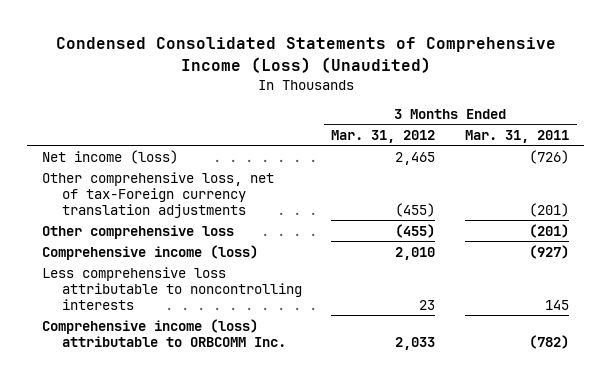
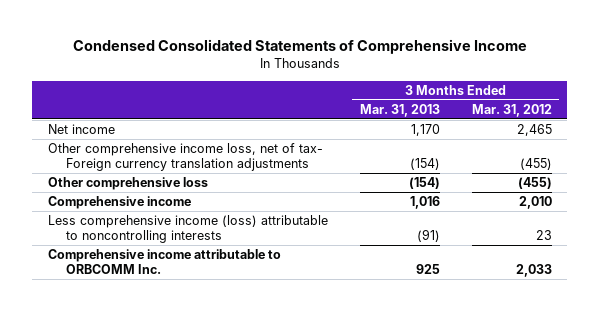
[55,36,556,73] Condensed Consolidated Statements of Comprehensive Income (Loss) (Unaudited) -> [72,39,527,55] Condensed Consolidated Statements of Comprehensive Income
[465,130,570,144] Mar. 31, 2011 -> none
none -> [359,103,440,117] Mar. 31, 2013
[41,149,178,164] Net income (loss) -> [47,124,115,135] Net income
[41,171,274,218] Other comprehensive loss, net of tax-Foreign currency translation adjustments -> [47,143,323,171] Other comprehensive income loss, net of tax- Foreign currency translation adjustments
[41,244,258,260] Comprehensive income (loss) -> [47,196,191,210] Comprehensive income
[41,266,302,310] Less comprehensive loss attributable to noncontrolling interests -> [47,215,328,243] Less comprehensive income (loss) attributable to noncontrolling interests
[41,318,286,347] Comprehensive income (loss) attributable to ORBCOMM Inc. -> [47,249,281,274] Comprehensive income attributable to ORBCOMM Inc.

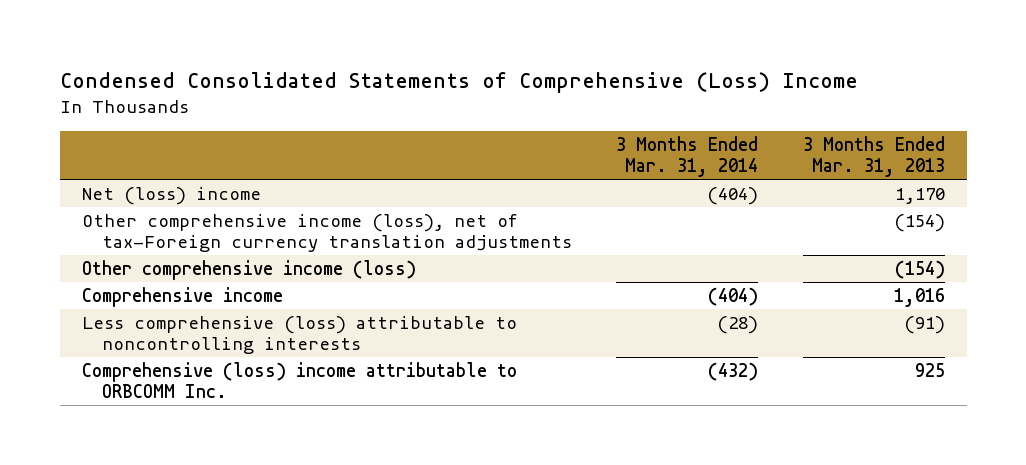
[72,39,527,55] Condensed Consolidated Statements of Comprehensive Income -> [59,72,858,94] Condensed Consolidated Statements of Comprehensive (Loss) Income
[471,103,552,117] Mar. 31, 2012 -> none
none -> [616,136,759,178] 3 Months Ended Mar. 31, 2014
[47,124,115,135] Net income -> [81,186,261,205] Net (loss) income
[47,143,323,171] Other comprehensive income loss, net of tax- Foreign currency translation adjustments -> [81,213,572,253] Other comprehensive income (loss), net of tax-Foreign currency translation adjustments
[47,177,208,191] Other comprehensive loss -> [81,259,416,280] Other comprehensive income (loss)
[47,215,328,243] Less comprehensive income (loss) attributable to noncontrolling interests -> [81,315,517,355] Less comprehensive (loss) attributable to noncontrolling interests
[47,249,281,274] Comprehensive income attributable to ORBCOMM Inc. -> [81,361,517,399] Comprehensive (loss) income attributable to ORBCOMM Inc.

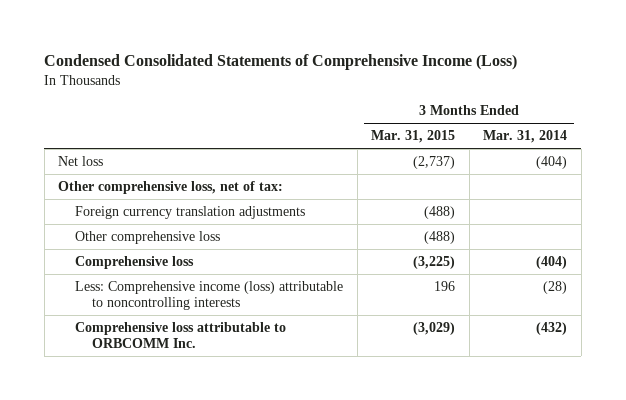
[59,72,858,94] Condensed Consolidated Statements of Comprehensive (Loss) Income -> [44,53,518,70] Condensed Consolidated Statements of Comprehensive Income (Loss)
[802,136,945,178] 3 Months Ended Mar. 31, 2013 -> none
none -> [371,130,456,144] Mar. 31, 2015
[81,186,261,205] Net (loss) income -> [58,155,104,166] Net loss
none -> [58,180,284,194] Other comprehensive loss, net of tax:
[81,213,572,253] Other comprehensive income (loss), net of tax-Foreign currency translation adjustments -> [75,205,306,219] Foreign currency translation adjustments
[81,259,416,280] Other comprehensive income (loss) -> [75,230,221,244] Other comprehensive loss
[81,286,283,307] Comprehensive income -> [75,255,195,269] Comprehensive loss
[81,315,517,355] Less comprehensive (loss) attributable to noncontrolling interests -> [75,280,344,311] Less: Comprehensive income (loss) attributable to noncontrolling interests
[81,361,517,399] Comprehensive (loss) income attributable to ORBCOMM Inc. -> [75,321,287,349] Comprehensive loss attributable to ORBCOMM Inc.

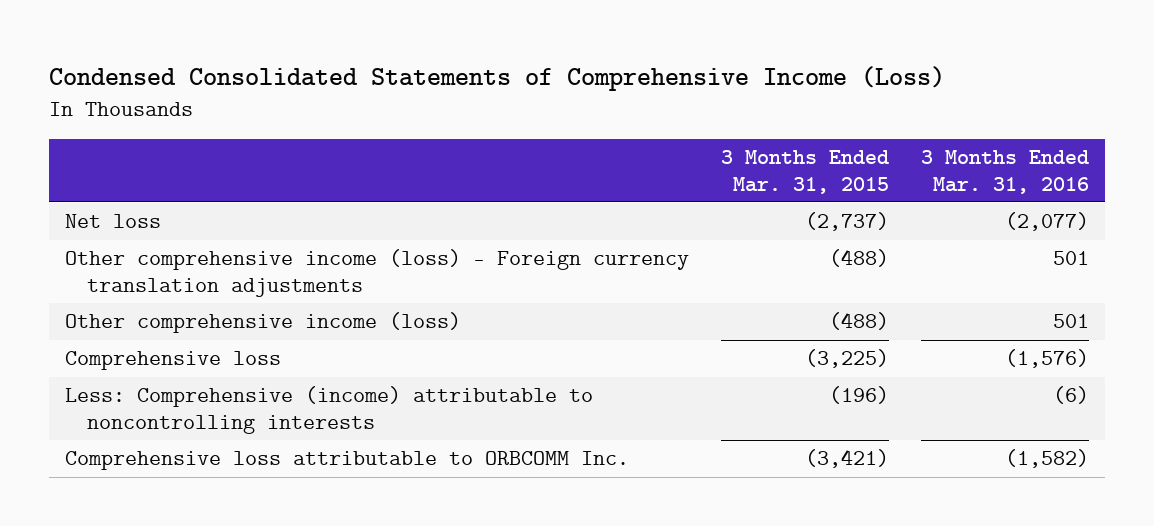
[483,130,568,144] Mar. 31, 2014 -> none
none -> [920,149,1089,194] 3 Months Ended Mar. 31, 2016
[58,180,284,194] Other comprehensive loss, net of tax: -> none
[75,205,306,219] Foreign currency translation adjustments -> [65,249,690,298] Other comprehensive income (loss) - Foreign currency translation adjustments
[75,230,221,244] Other comprehensive loss -> [65,312,462,334] Other comprehensive income (loss)
[75,280,344,311] Less: Comprehensive income (loss) attributable to noncontrolling interests -> [65,386,594,435] Less: Comprehensive (income) attributable to noncontrolling interests
[434,280,456,291] 196 -> [828,386,889,405] (196)
[413,321,456,335] (3,029) -> [804,449,889,469] (3,421)

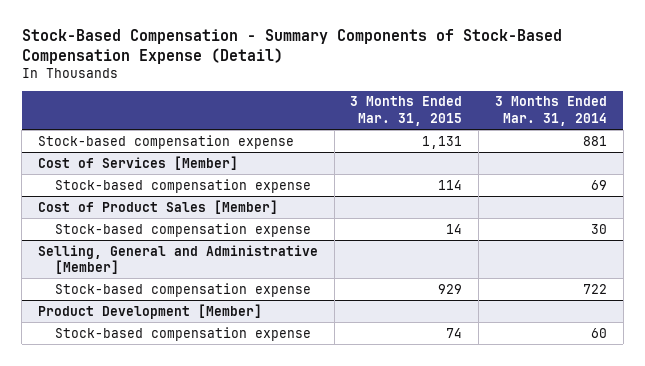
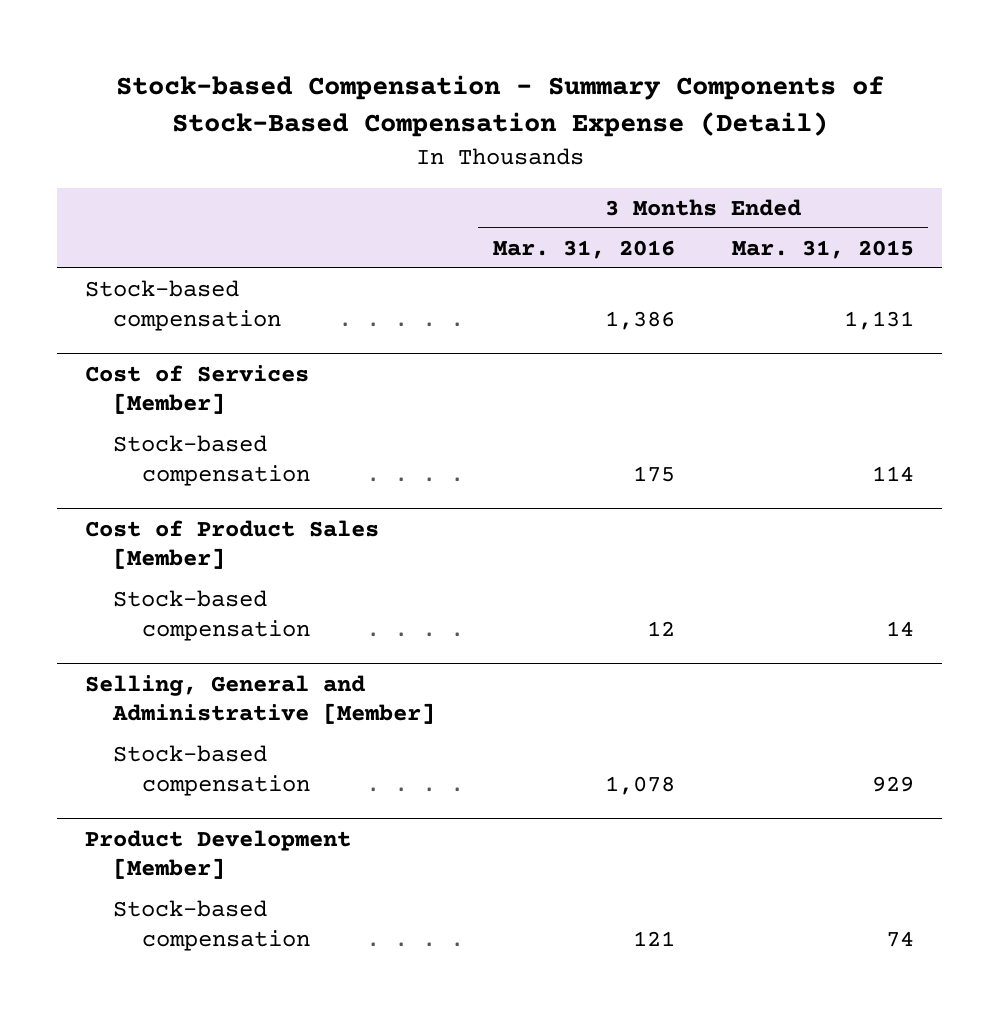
[21,29,562,64] Stock-Based Compensation - Summary Components of Stock-Based Compensation Expense (Detail) -> [115,75,884,138] Stock-based Compensation - Summary Components of Stock-Based Compensation Expense (Detail)
[494,96,607,126] 3 Months Ended Mar. 31, 2014 -> none
none -> [492,239,675,259] Mar. 31, 2016
[37,134,294,149] Stock-based compensation expense -> [85,279,282,331] Stock-based compensation
[55,178,312,193] Stock-based compensation expense -> [113,434,310,486] Stock-based compensation
[55,222,312,237] Stock-based compensation expense -> [113,589,310,641] Stock-based compensation
[55,282,312,297] Stock-based compensation expense -> [113,744,310,796] Stock-based compensation
[55,326,312,341] Stock-based compensation expense -> [113,899,310,951] Stock-based compensation

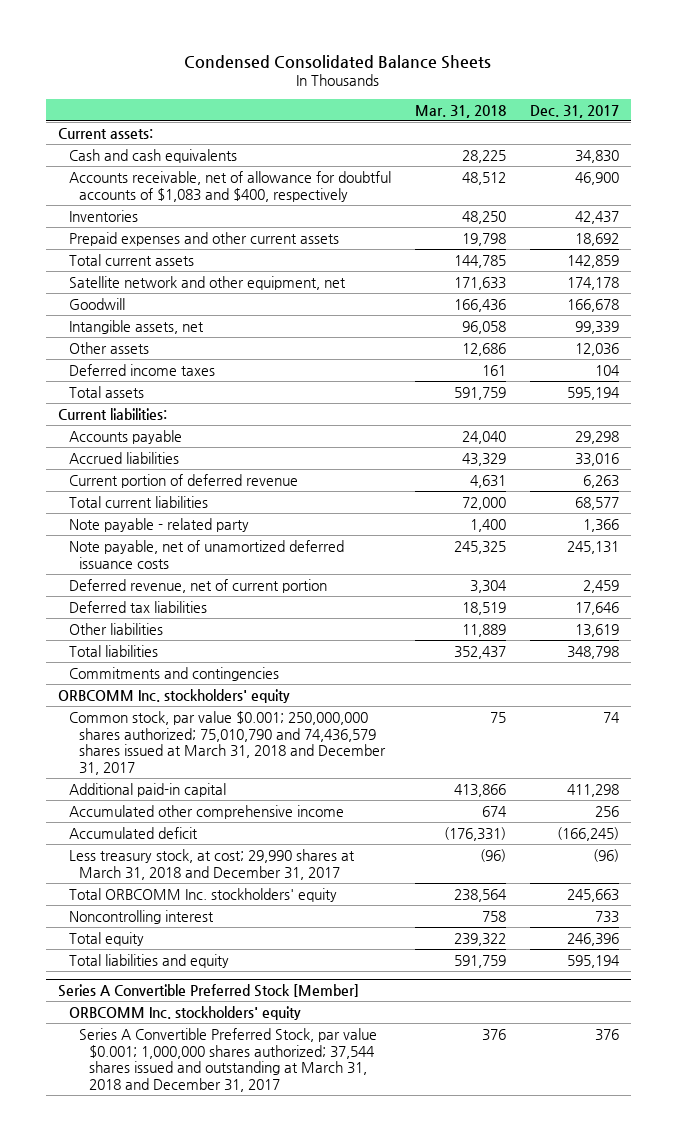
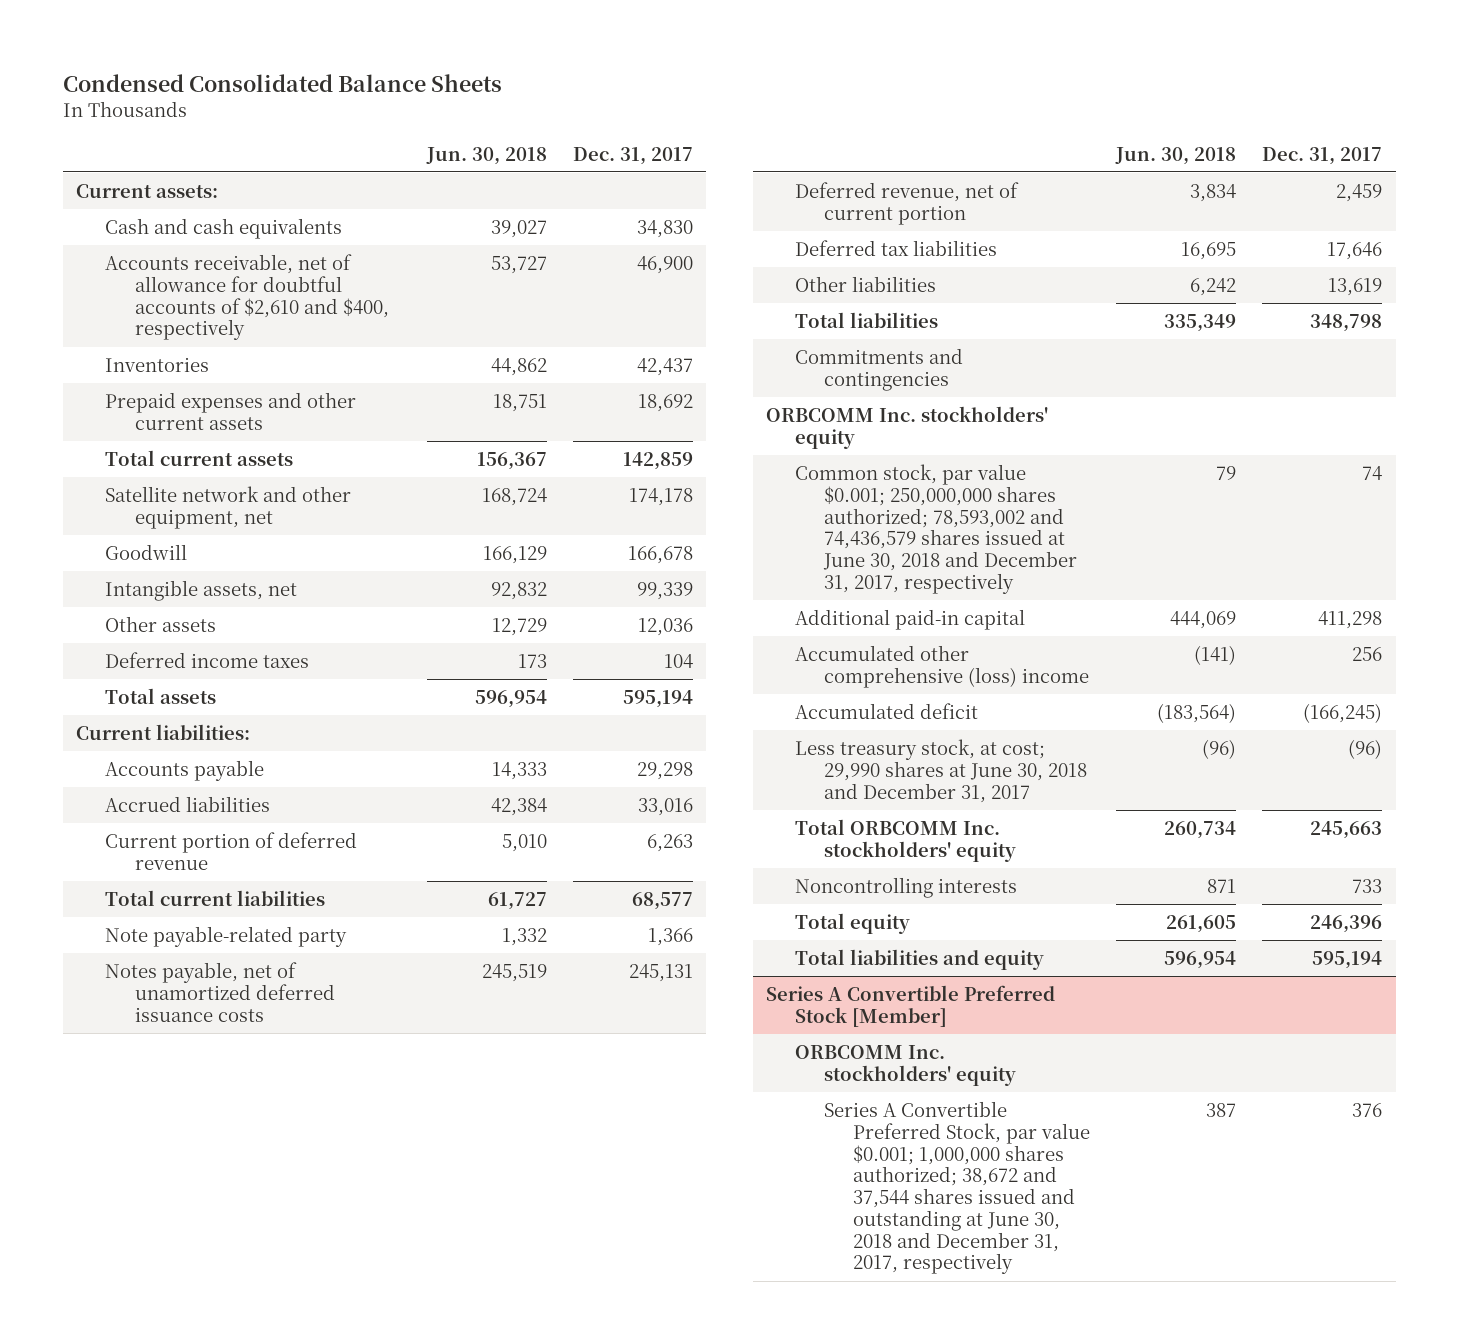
[414,104,506,118] Mar. 31, 2018 -> none
none -> [425,146,547,165] Jun. 30, 2018
[68,170,391,202] Accounts receivable, net of allowance for doubtful accounts of $1,083 and $400, respectively -> [105,253,389,341] Accounts receivable, net of allowance for doubtful accounts of $2,610 and $400, respectively
[68,517,249,532] Note payable - related party -> [105,925,348,947] Note payable-related party
[68,539,344,569] Note payable, net of unamortized deferred issuance costs -> [105,961,335,1022] Notes payable, net of unamortized deferred issuance costs
[68,710,386,776] Common stock, par value $0.001; 250,000,000 shares authorized; 75,010,790 and 74,436,579 shares issued at March 31, 2018 and December 31, 2017 -> [794,463,1077,594] Common stock, par value $0.001; 250,000,000 shares authorized; 78,593,002 and 74,436,579 shares issued at June 30, 2018 and December 31, 2017, respectively
[68,804,344,819] Accumulated other comprehensive income -> [794,644,1089,688] Accumulated other comprehensive (loss) income
[68,848,355,880] Less treasury stock, at cost; 29,990 shares at March 31, 2018 and December 31, 2017 -> [794,738,1087,803] Less treasury stock, at cost; 29,990 shares at June 30, 2018 and December 31, 2017
[68,909,214,924] Noncontrolling interest -> [794,876,1017,898] Noncontrolling interests
[78,1027,377,1093] Series A Convertible Preferred Stock, par value $0.001; 1,000,000 shares authorized; 37,544 shares issued and outstanding at March 31, 2018 and December 31, 2017 -> [823,1100,1091,1275] Series A Convertible Preferred Stock, par value $0.001; 1,000,000 shares authorized; 38,672 and 37,544 shares issued and outstanding at June 30, 2018 and December 31, 2017, respectively

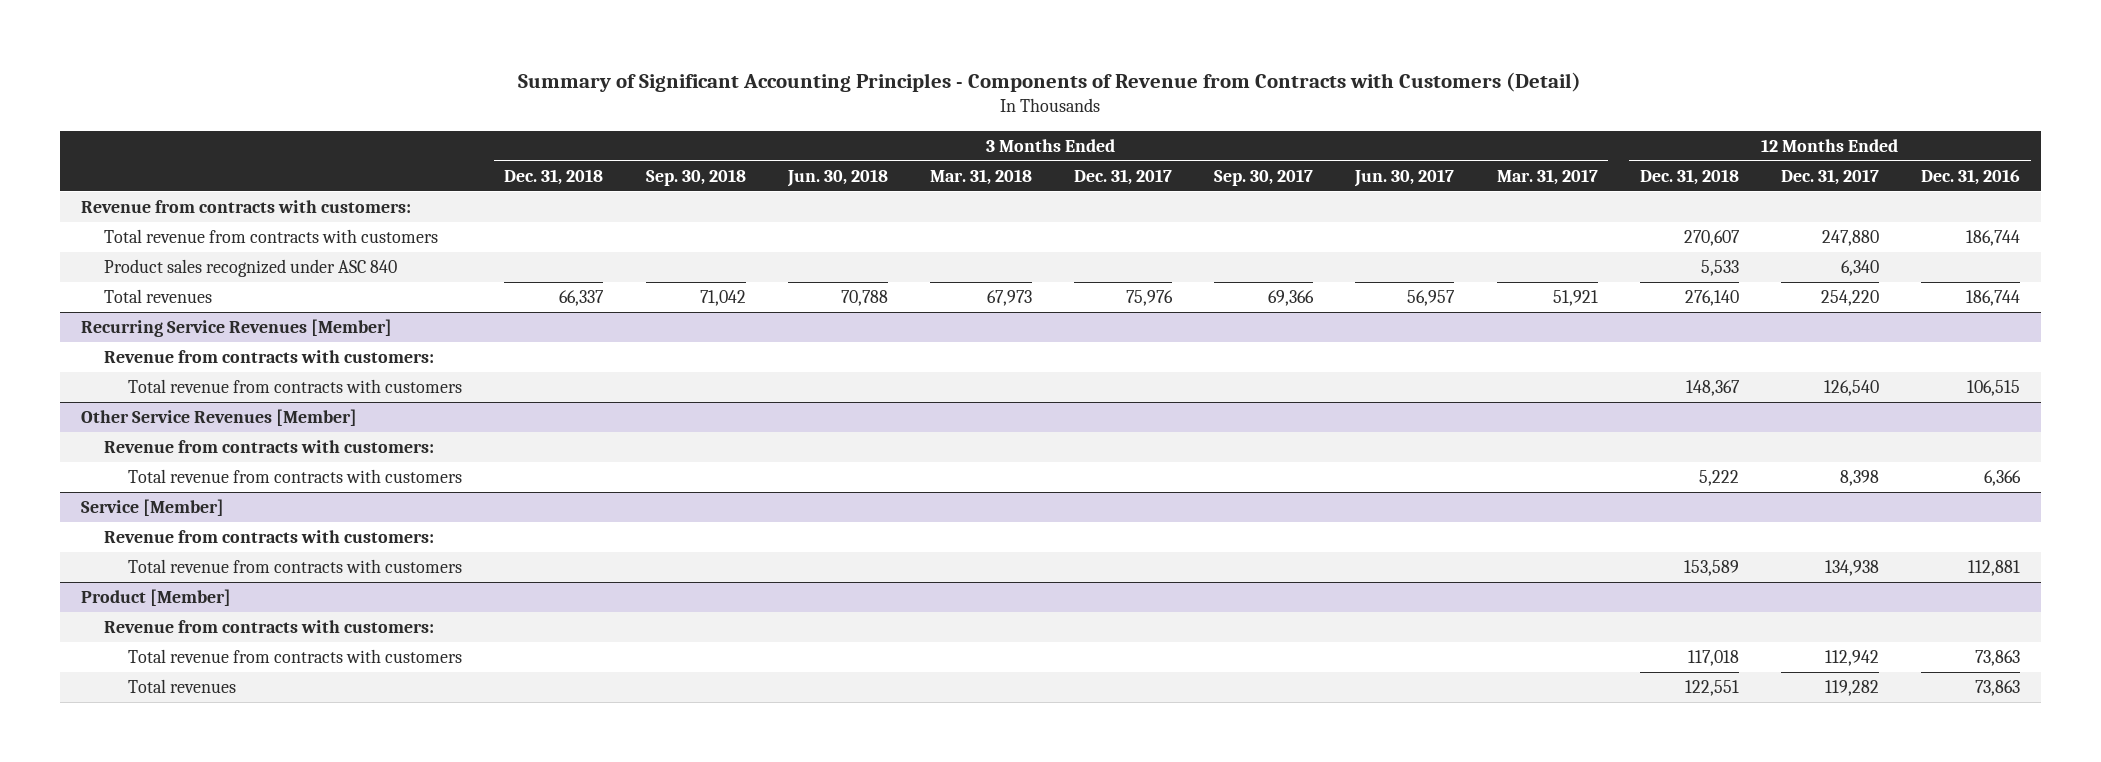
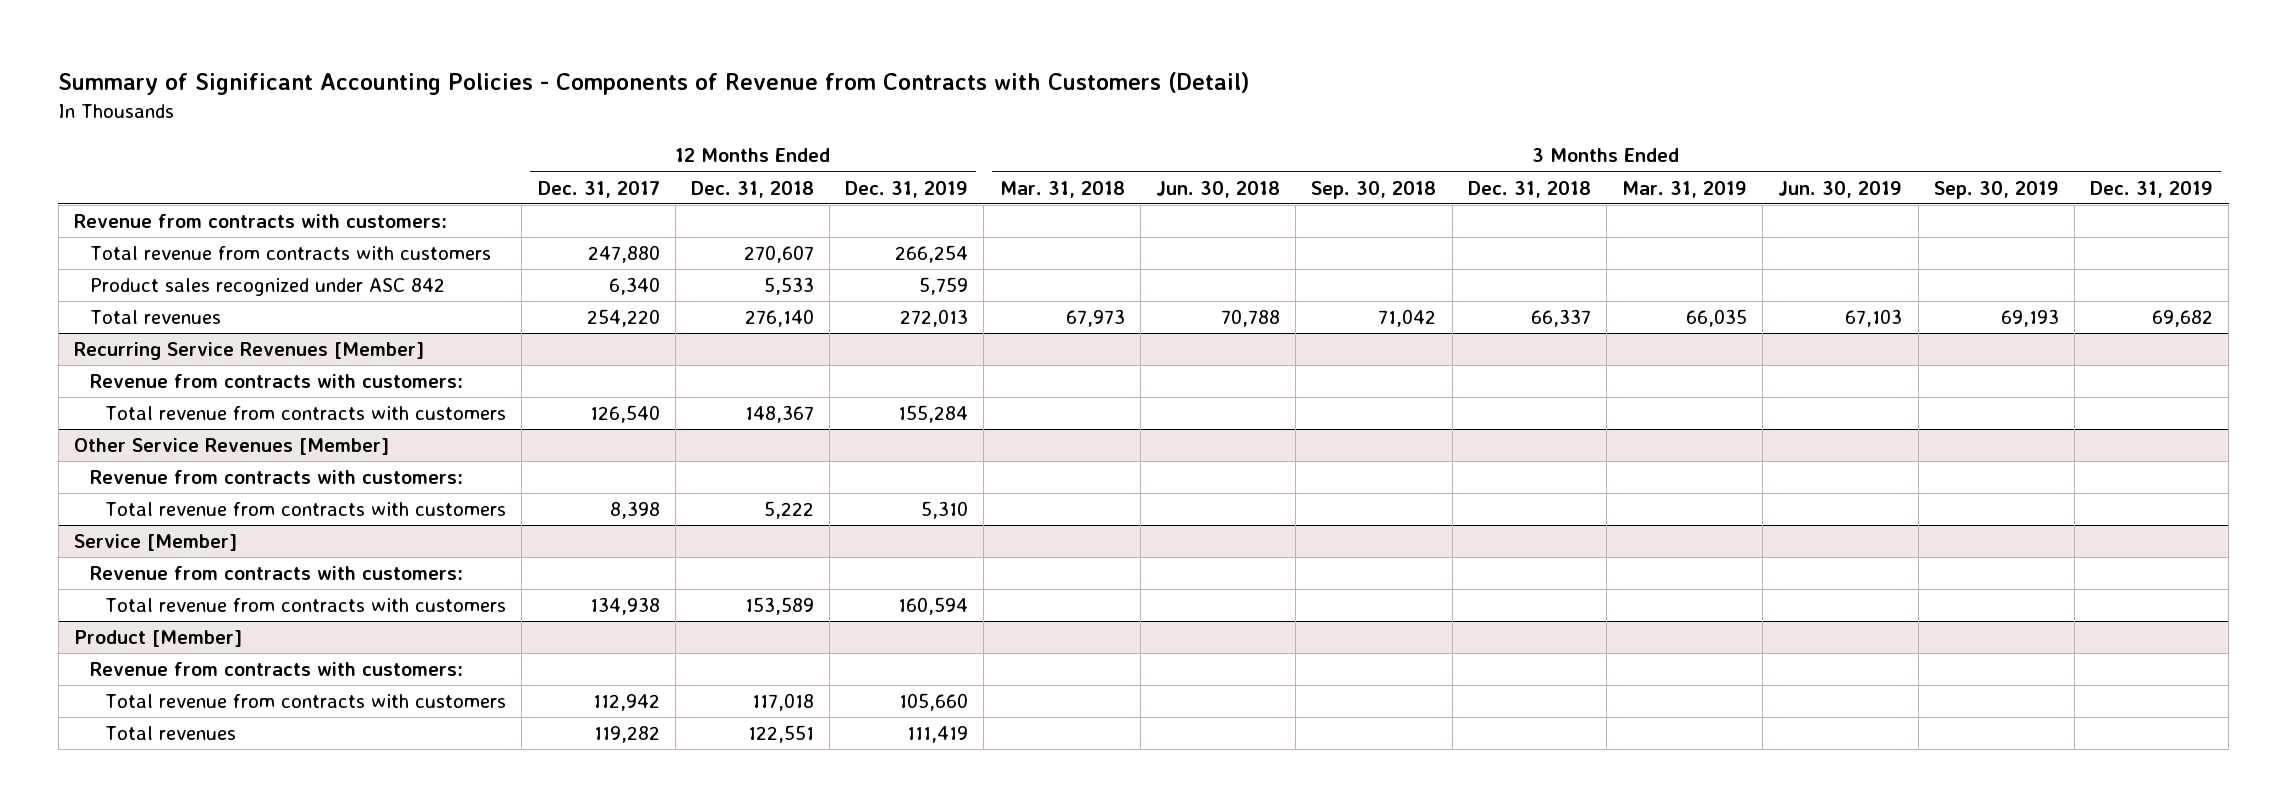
[518,71,1582,92] Summary of Significant Accounting Principles - Components of Revenue from Contracts with Customers (Detail) -> [58,72,1250,96] Summary of Significant Accounting Policies - Components of Revenue from Contracts with Customers (Detail)
[1074,168,1173,185] Dec. 31, 2017 -> none
[1214,168,1314,186] Sep. 30, 2017 -> none
[1354,168,1455,187] Jun. 30, 2017 -> none
[1496,168,1598,185] Mar. 31, 2017 -> none
[1921,168,2021,185] Dec. 31, 2016 -> none
none -> [845,180,969,198] Dec. 31, 2019
none -> [1622,180,1748,198] Mar. 31, 2019
none -> [1778,180,1903,198] Jun. 30, 2019
none -> [1933,180,2059,199] Sep. 30, 2019
none -> [2090,180,2214,198] Dec. 31, 2019
[104,259,398,278] Product sales recognized under ASC 840 -> [89,278,445,297] Product sales recognized under ASC 842

